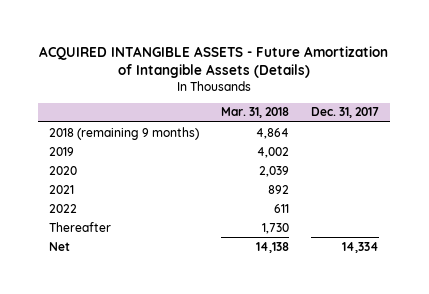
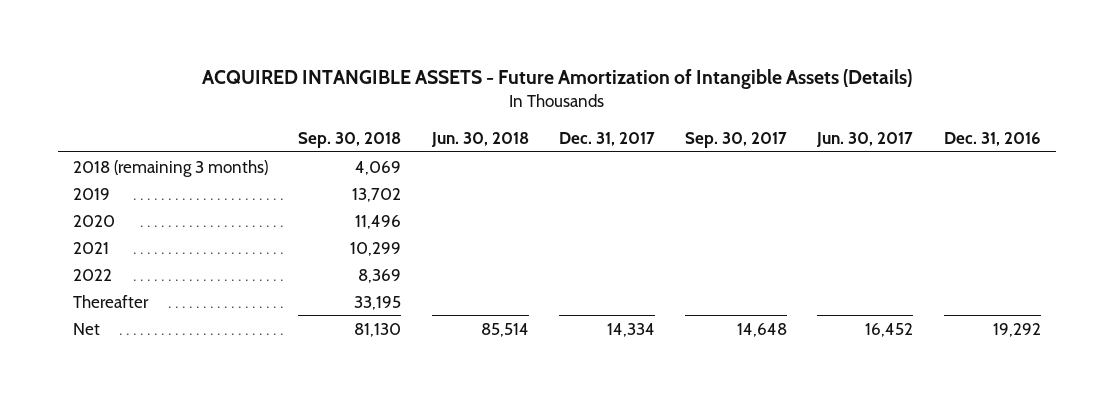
[221,107,290,119] Mar. 31, 2018 -> none
none -> [298,132,402,149] Sep. 30, 2018
none -> [430,132,529,148] Jun. 30, 2018
none -> [685,132,788,149] Sep. 30, 2017
none -> [816,132,914,148] Jun. 30, 2017
none -> [943,132,1041,147] Dec. 31, 2016
[49,126,200,140] 2018 (remaining 9 months) -> [73,159,269,177] 2018 (remaining 3 months)

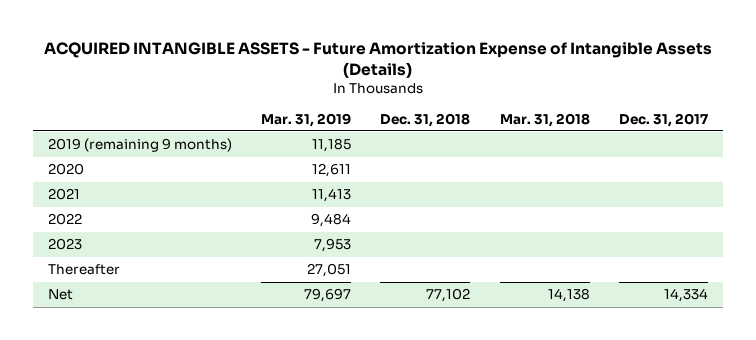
[201,69,912,90] ACQUIRED INTANGIBLE ASSETS - Future Amortization of Intangible Assets (Details) -> [43,41,712,78] ACQUIRED INTANGIBLE ASSETS - Future Amortization Expense of Intangible Assets (Details)
[298,132,402,149] Sep. 30, 2018 -> none
[430,132,529,148] Jun. 30, 2018 -> none
[685,132,788,149] Sep. 30, 2017 -> none
[816,132,914,148] Jun. 30, 2017 -> none
[943,132,1041,147] Dec. 31, 2016 -> none
none -> [261,112,352,127] Mar. 31, 2019
none -> [380,112,471,127] Dec. 31, 2018
none -> [499,112,590,127] Mar. 31, 2018
[73,187,111,200] 2019 -> none
[73,159,269,177] 2018 (remaining 3 months) -> [47,138,232,153] 2019 (remaining 9 months)
none -> [47,238,82,251] 2023

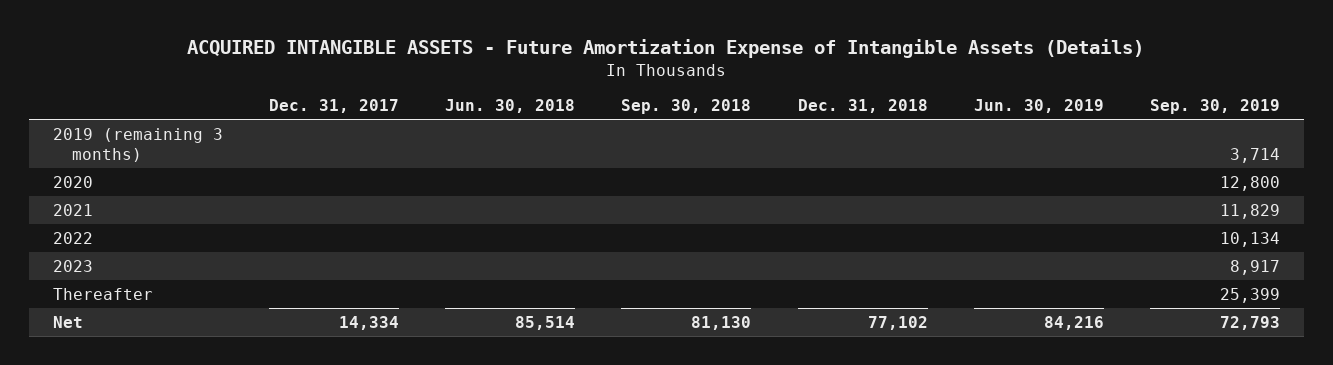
[261,112,352,127] Mar. 31, 2019 -> none
[499,112,590,127] Mar. 31, 2018 -> none
none -> [445,99,576,114] Jun. 30, 2018
none -> [621,99,752,115] Sep. 30, 2018
none -> [974,99,1105,114] Jun. 30, 2019
none -> [1150,99,1281,115] Sep. 30, 2019
[47,138,232,153] 2019 (remaining 9 months) -> [52,127,223,163] 2019 (remaining 3 months)

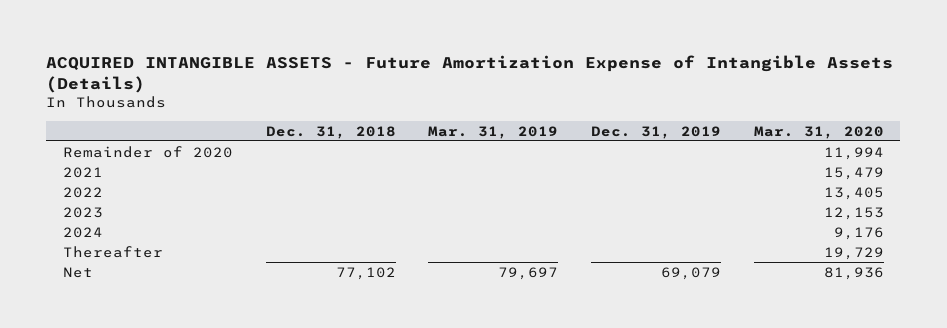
[268,99,399,114] Dec. 31, 2017 -> none
[445,99,576,114] Jun. 30, 2018 -> none
[621,99,752,115] Sep. 30, 2018 -> none
[974,99,1105,114] Jun. 30, 2019 -> none
[1150,99,1281,115] Sep. 30, 2019 -> none
none -> [428,125,559,139] Mar. 31, 2019
none -> [590,125,721,139] Dec. 31, 2019
none -> [753,125,884,139] Mar. 31, 2020
[52,175,93,188] 2020 -> none
[52,127,223,163] 2019 (remaining 3 months) -> [62,145,233,158] Remainder of 2020
none -> [62,226,103,238] 2024

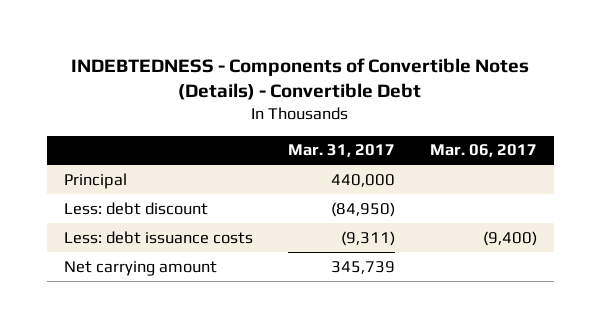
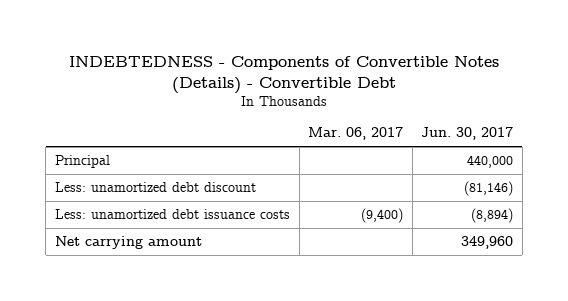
[287,144,395,158] Mar. 31, 2017 -> none
none -> [421,127,514,141] Jun. 30, 2017
[63,201,208,215] Less: debt discount -> [55,181,257,192] Less: unamortized debt discount
[63,230,253,244] Less: debt issuance costs -> [55,208,291,219] Less: unamortized debt issuance costs

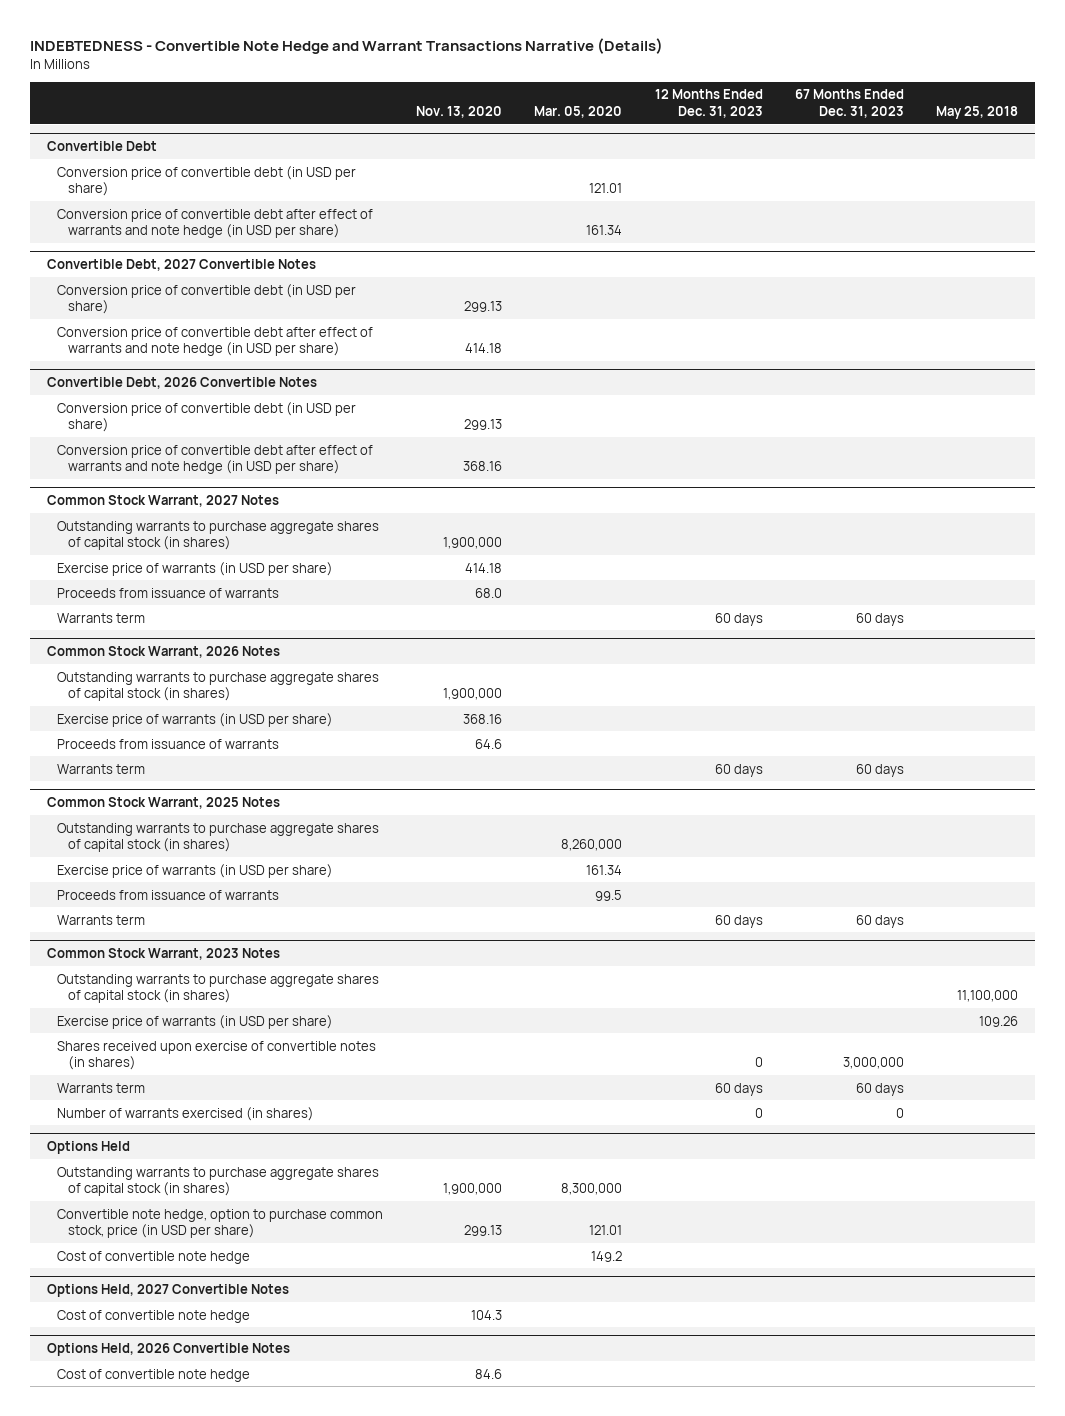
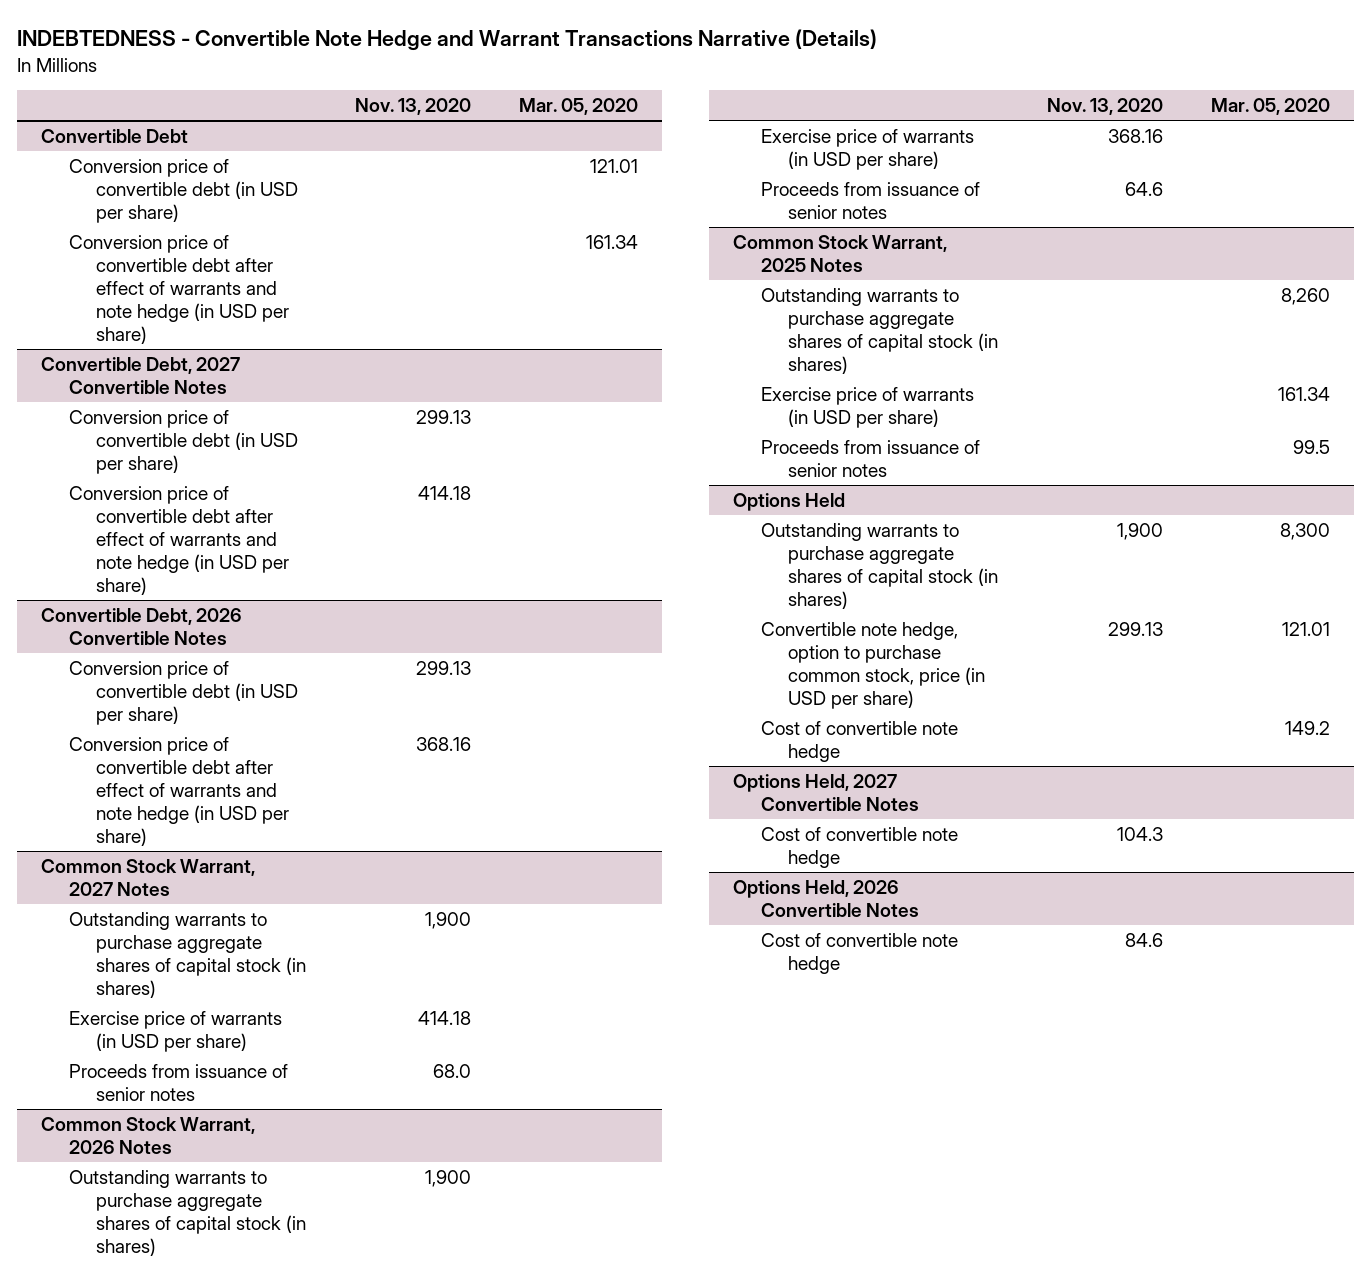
[654,89,763,119] 12 Months Ended Dec. 31, 2023 -> none
[795,89,905,119] 67 Months Ended Dec. 31, 2023 -> none
[936,106,1019,120] May 25, 2018 -> none
[442,537,502,550] 1,900,000 -> [424,911,471,929] 1,900
[57,612,146,623] Warrants term -> none
[57,587,280,598] Proceeds from issuance of warrants -> [68,1063,288,1101] Proceeds from issuance of senior notes
[442,688,502,701] 1,900,000 -> [424,1169,471,1187] 1,900
[57,763,146,774] Warrants term -> none
[57,738,280,749] Proceeds from issuance of warrants -> [760,181,980,219] Proceeds from issuance of senior notes
[561,839,623,852] 8,260,000 -> [1281,287,1331,305] 8,260
[57,914,146,925] Warrants term -> none
[46,947,280,960] Common Stock Warrant, 2023 Notes -> none
[57,973,380,1004] Outstanding warrants to purchase aggregate shares of capital stock (in shares) -> none
[57,1014,334,1029] Exercise price of warrants (in USD per share) -> none
[57,1040,377,1071] Shares received upon exercise of convertible notes (in shares) -> none
[57,1082,146,1093] Warrants term -> none
[57,1106,315,1121] Number of warrants exercised (in shares) -> none
[57,889,280,900] Proceeds from issuance of warrants -> [760,439,980,477] Proceeds from issuance of senior notes
[442,1183,502,1196] 1,900,000 -> [1116,522,1163,540] 1,900
[561,1183,623,1196] 8,300,000 -> [1280,522,1331,540] 8,300

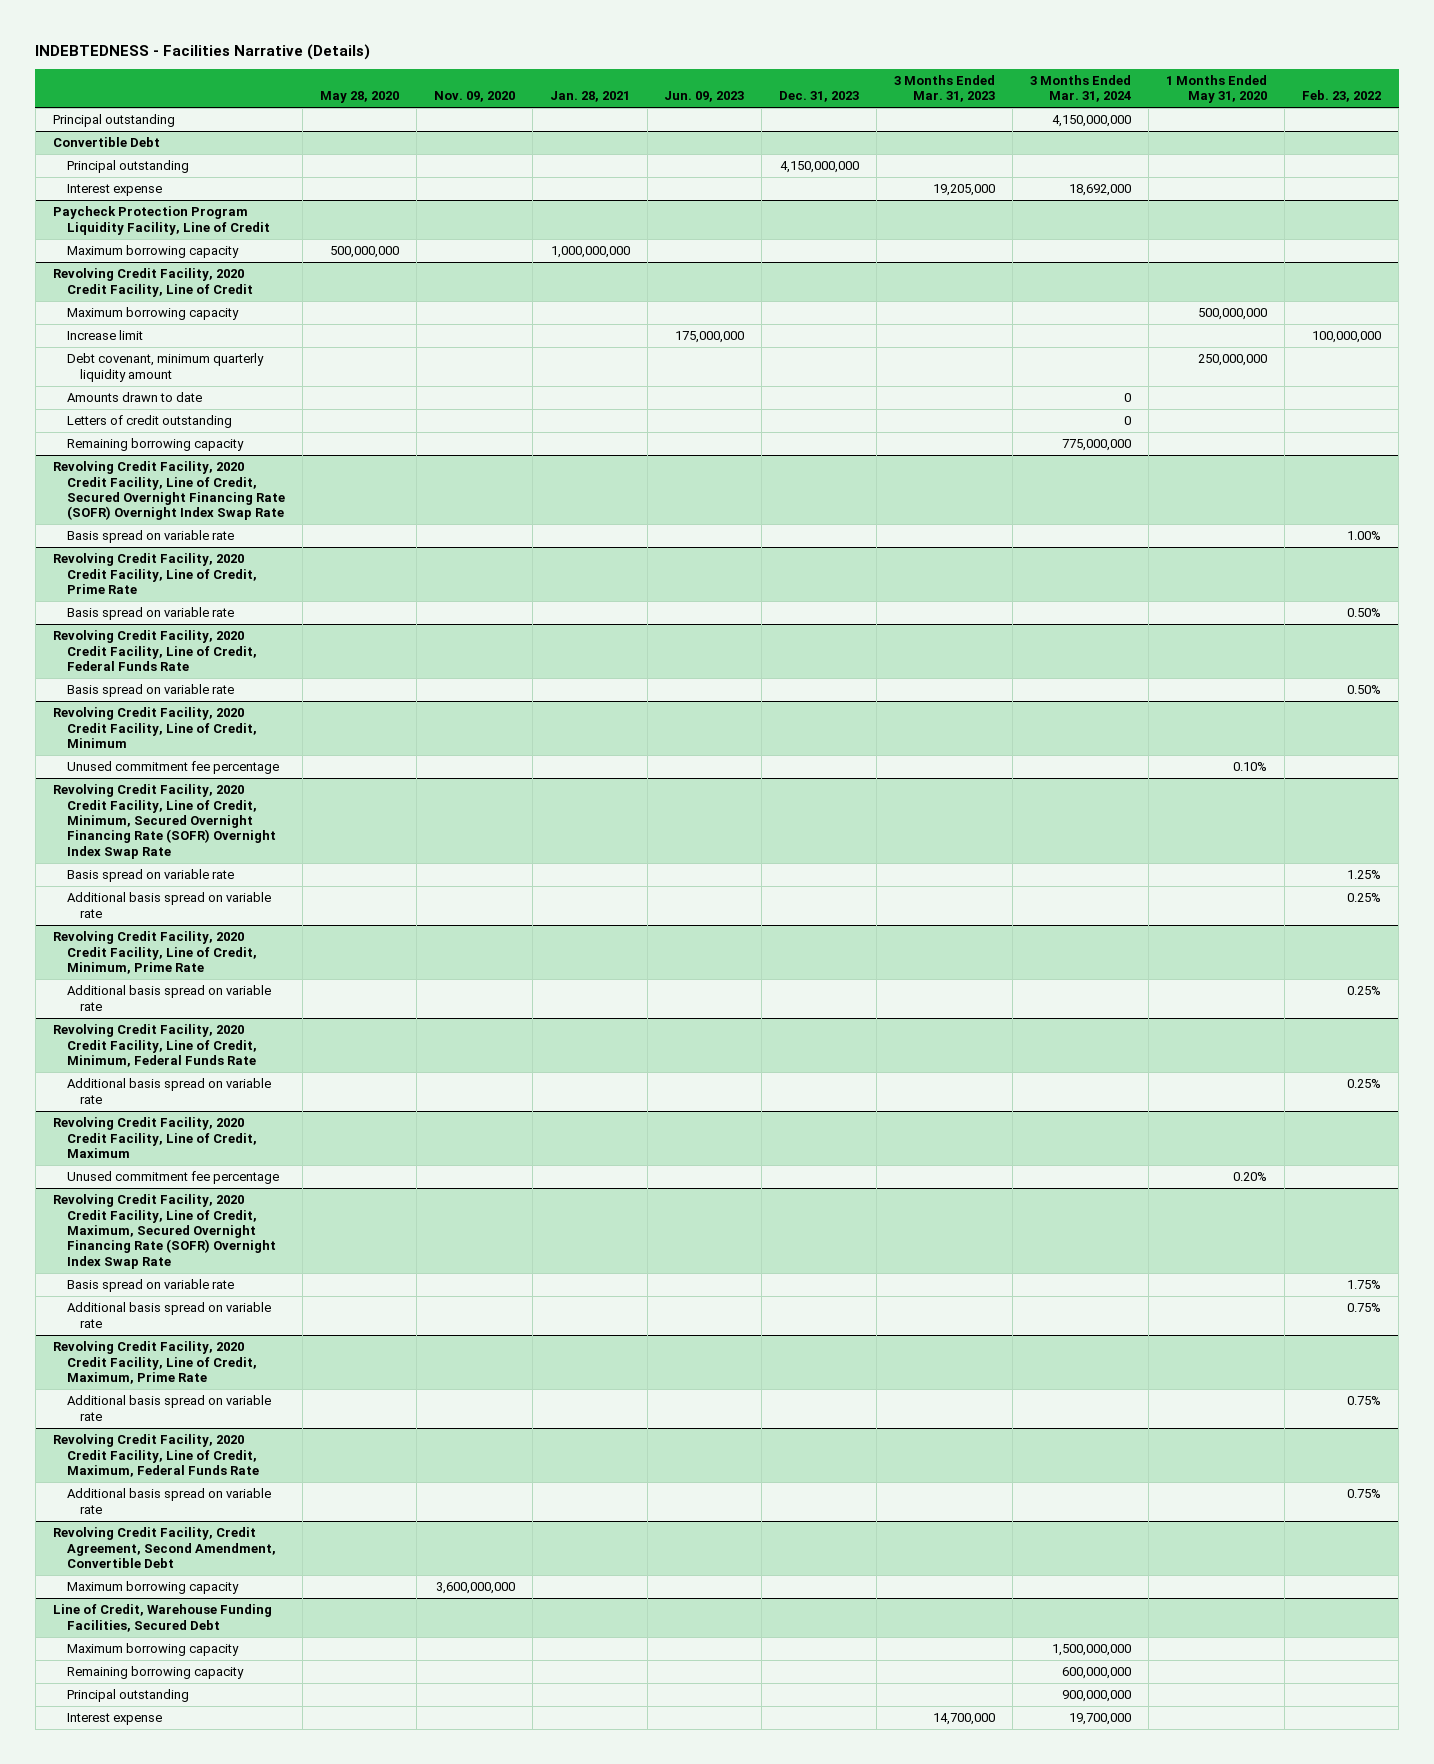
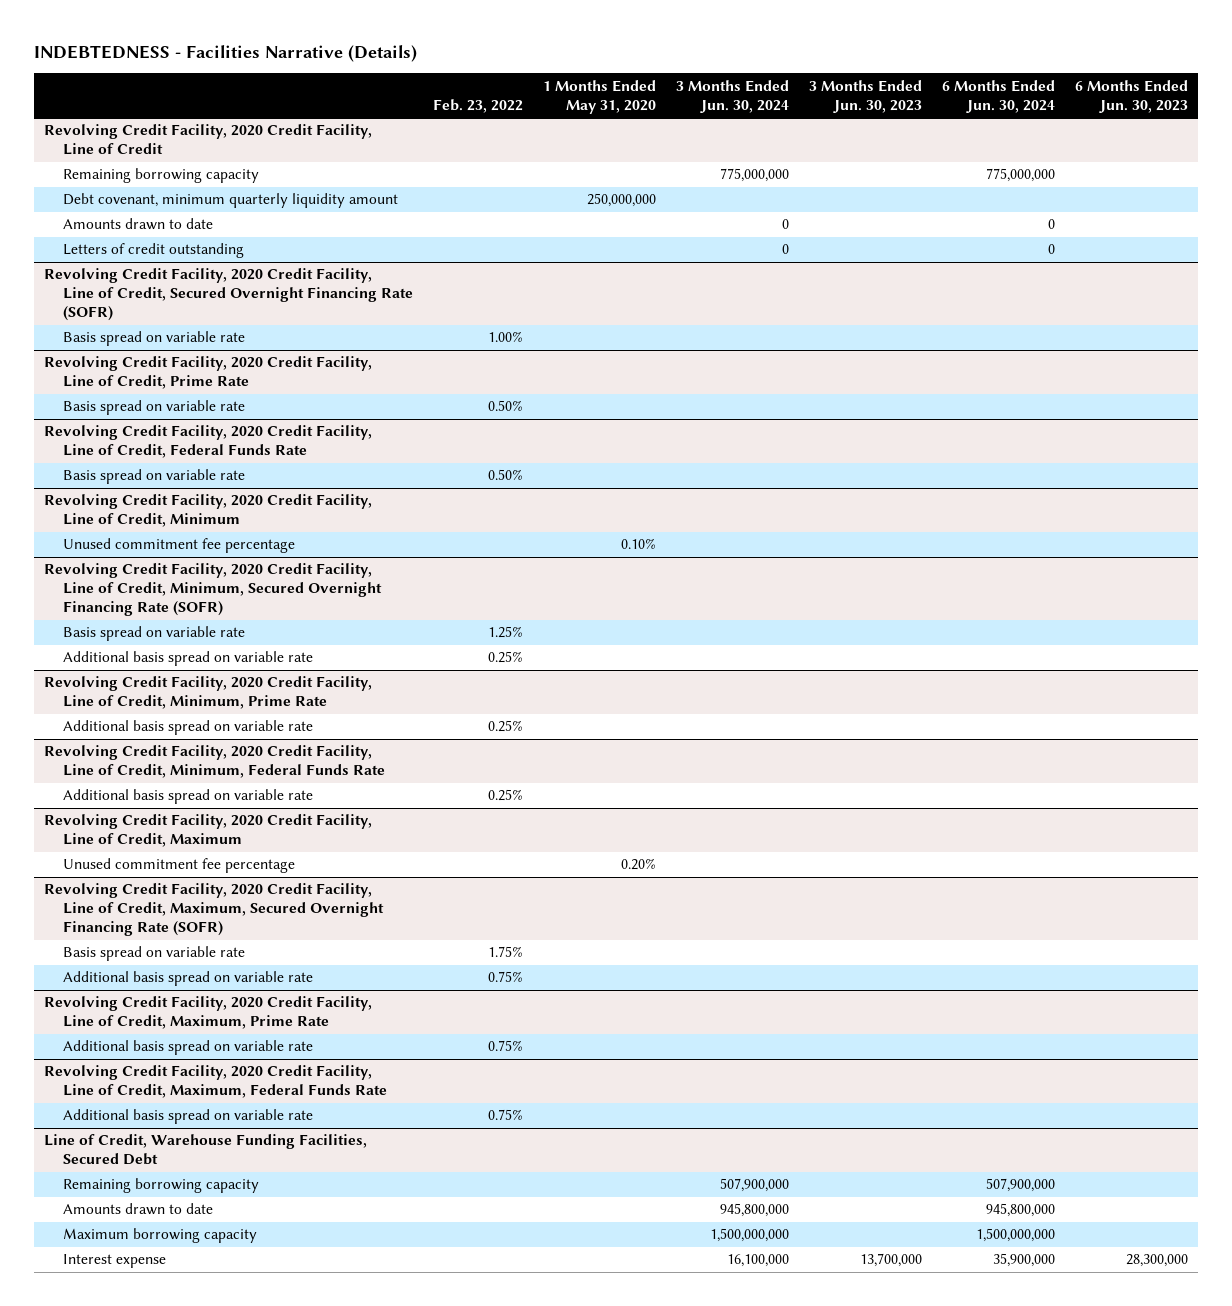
[319,91,399,104] May 28, 2020 -> none
[433,91,515,103] Nov. 09, 2020 -> none
[549,91,630,103] Jan. 28, 2021 -> none
[664,91,745,103] Jun. 09, 2023 -> none
[779,91,860,103] Dec. 31, 2023 -> none
[894,75,996,103] 3 Months Ended Mar. 31, 2023 -> none
[1030,75,1132,103] 3 Months Ended Mar. 31, 2024 -> none
none -> [675,79,789,113] 3 Months Ended Jun. 30, 2024
none -> [808,79,922,113] 3 Months Ended Jun. 30, 2023
none -> [941,79,1055,113] 6 Months Ended Jun. 30, 2024
none -> [1074,79,1188,113] 6 Months Ended Jun. 30, 2023
[52,114,175,128] Principal outstanding -> none
[52,137,160,148] Convertible Debt -> none
[66,160,189,174] Principal outstanding -> none
[66,184,162,197] Interest expense -> none
[52,206,270,235] Paycheck Protection Program Liquidity Facility, Line of Credit -> none
[66,245,239,259] Maximum borrowing capacity -> none
[66,307,239,321] Maximum borrowing capacity -> none
[66,330,143,341] Increase limit -> none
[66,438,244,452] Remaining borrowing capacity -> [62,168,259,184] Remaining borrowing capacity
[52,461,285,521] Revolving Credit Facility, 2020 Credit Facility, Line of Credit, Secured Overnight Financing Rate (SOFR) Overnight Index Swap Rate -> [43,268,413,322] Revolving Credit Facility, 2020 Credit Facility, Line of Credit, Secured Overnight Financing Rate (SOFR)
[52,784,276,859] Revolving Credit Facility, 2020 Credit Facility, Line of Credit, Minimum, Secured Overnight Financing Rate (SOFR) Overnight Index Swap Rate -> [43,563,382,617] Revolving Credit Facility, 2020 Credit Facility, Line of Credit, Minimum, Secured Overnight Financing Rate (SOFR)
[52,1194,276,1269] Revolving Credit Facility, 2020 Credit Facility, Line of Credit, Maximum, Secured Overnight Financing Rate (SOFR) Overnight Index Swap Rate -> [43,883,384,937] Revolving Credit Facility, 2020 Credit Facility, Line of Credit, Maximum, Secured Overnight Financing Rate (SOFR)
[52,1527,276,1569] Revolving Credit Facility, Credit Agreement, Second Amendment, Convertible Debt -> none
[66,1581,239,1595] Maximum borrowing capacity -> none
[66,1689,189,1703] Principal outstanding -> none
none -> [62,1203,213,1216] Amounts drawn to date
[66,1643,239,1657] Maximum borrowing capacity -> [62,1228,257,1244] Maximum borrowing capacity

